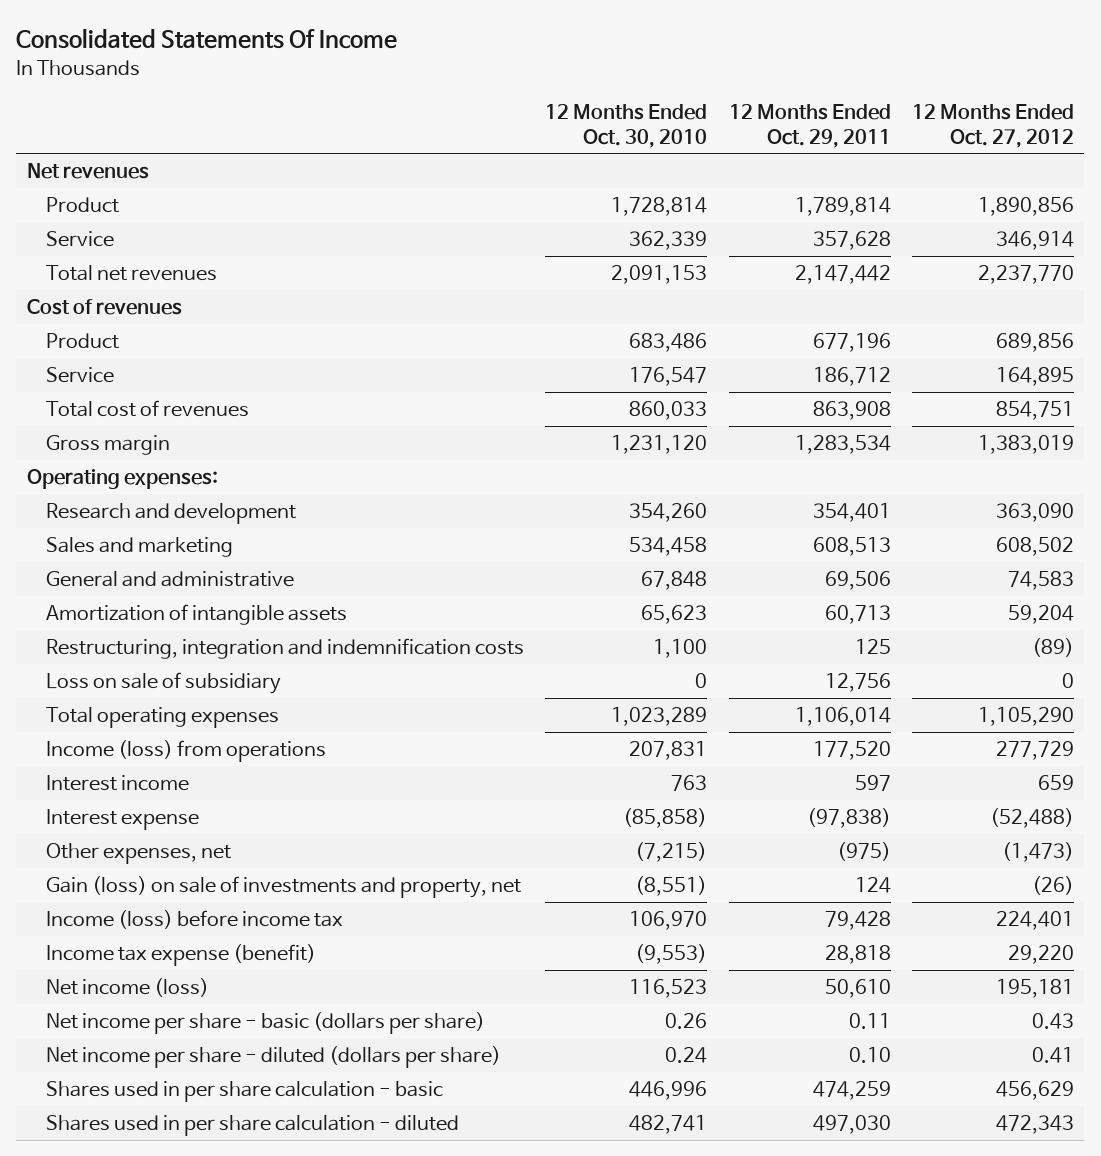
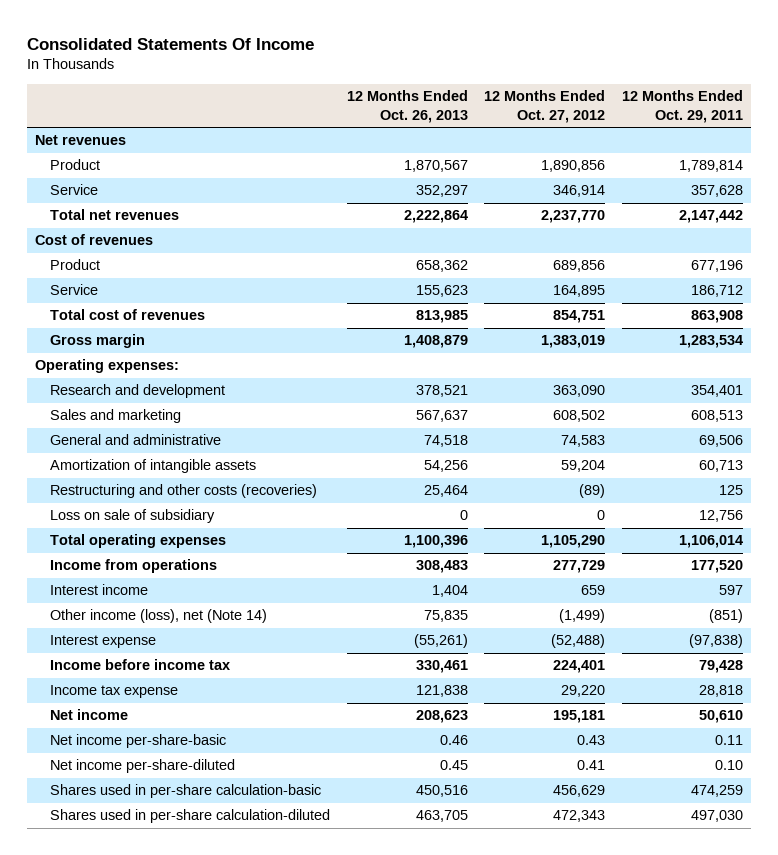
[545,104,708,148] 12 Months Ended Oct. 30, 2010 -> none
none -> [346,90,468,124] 12 Months Ended Oct. 26, 2013
[46,638,525,660] Restructuring, integration and indemnification costs -> [50,484,318,499] Restructuring and other costs (recoveries)
[46,740,327,763] Income (loss) from operations -> [50,559,218,574] Income from operations
none -> [50,609,268,624] Other income (loss), net (Note 14)
[46,843,232,865] Other expenses, net -> none
[46,876,522,899] Gain (loss) on sale of investments and property, net -> none
[46,910,344,930] Income (loss) before income tax -> [50,659,231,671] Income before income tax
[46,944,317,967] Income tax expense (benefit) -> [50,685,179,699] Income tax expense
[46,978,210,998] Net income (loss) -> [50,709,129,721] Net income
[46,1012,486,1035] Net income per share - basic (dollars per share) -> [50,734,227,749] Net income per-share-basic
[46,1046,502,1069] Net income per share - diluted (dollars per share) -> [50,759,236,774] Net income per-share-diluted
[46,1081,444,1103] Shares used in per share calculation - basic -> [50,784,322,799] Shares used in per-share calculation-basic
[46,1115,460,1137] Shares used in per share calculation - diluted -> [50,809,331,824] Shares used in per-share calculation-diluted

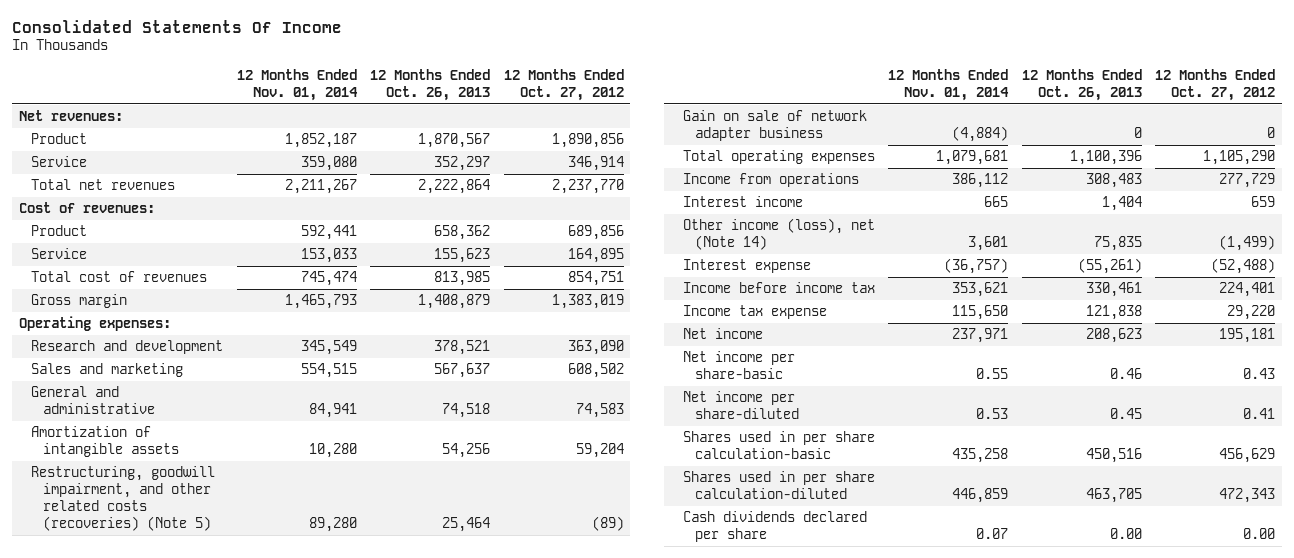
[621,90,743,124] 12 Months Ended Oct. 29, 2011 -> none
none -> [236,68,358,101] 12 Months Ended Nov. 01, 2014
[35,135,127,146] Net revenues -> [18,110,123,122] Net revenues:
[35,234,154,246] Cost of revenues -> [18,202,155,214] Cost of revenues:
[50,484,318,499] Restructuring and other costs (recoveries) -> [31,466,216,531] Restructuring, goodwill impairment, and other related costs (recoveries) (Note 5)
[50,509,216,524] Loss on sale of subsidiary -> [682,110,867,142] Gain on sale of network adapter business
[50,734,227,749] Net income per-share-basic -> [682,351,795,380] Net income per share-basic
[50,759,236,774] Net income per-share-diluted -> [682,391,800,420] Net income per share-diluted
[50,784,322,799] Shares used in per-share calculation-basic -> [682,431,875,460] Shares used in per share calculation-basic
[50,809,331,824] Shares used in per-share calculation-diluted -> [682,471,875,500] Shares used in per share calculation-diluted
none -> [682,511,867,543] Cash dividends declared per share

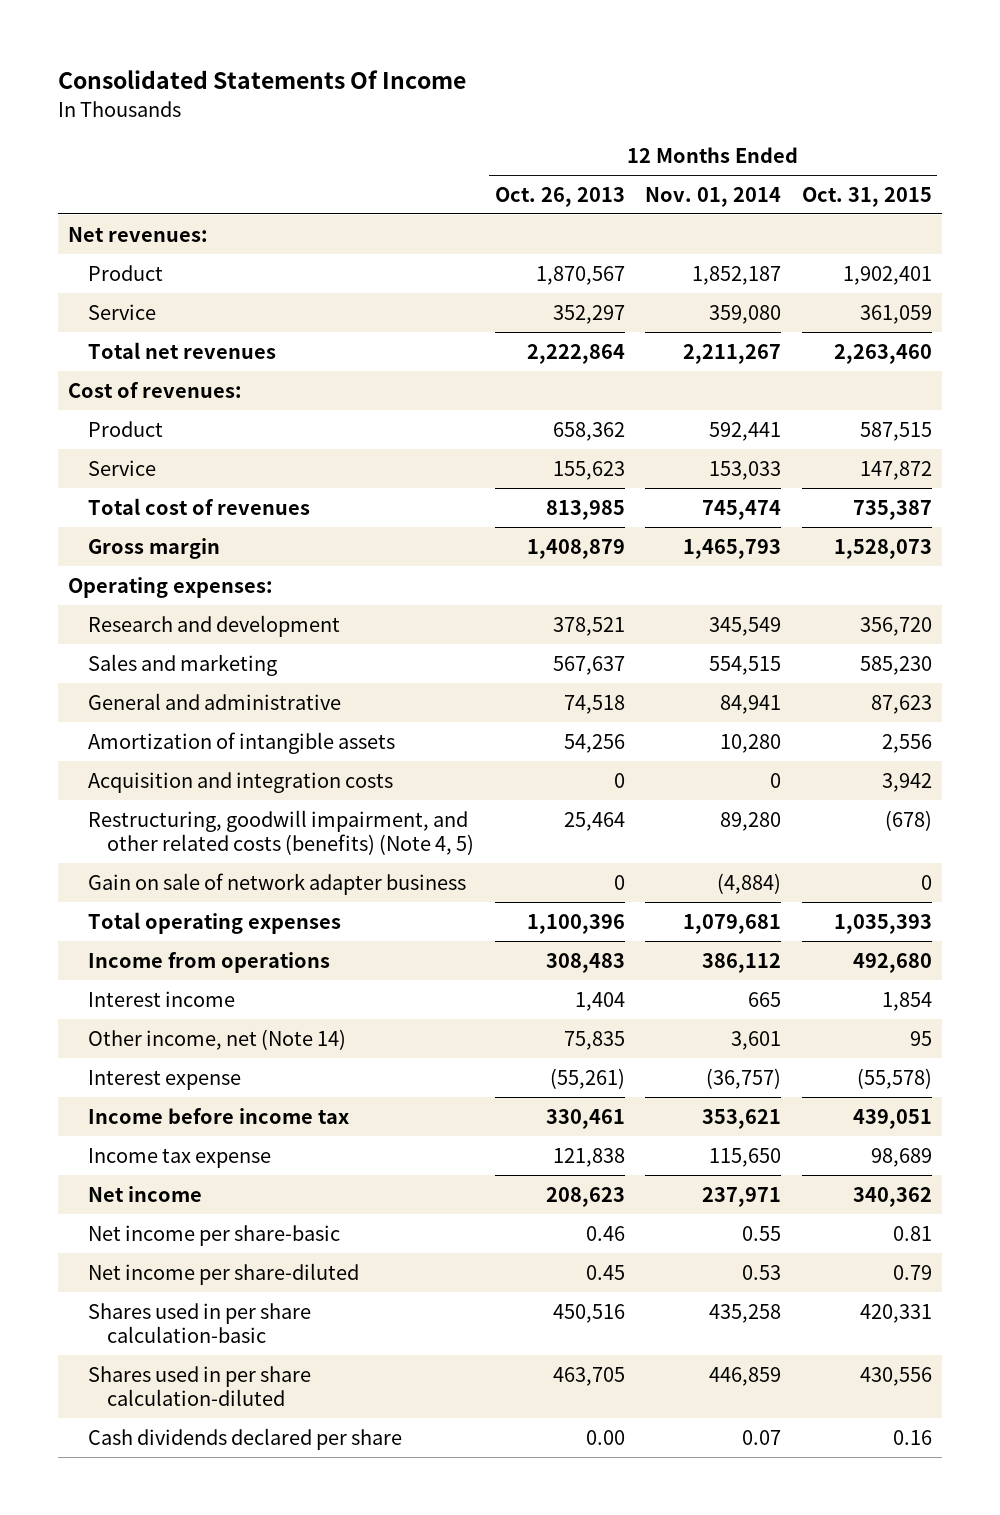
[503,68,624,101] 12 Months Ended Oct. 27, 2012 -> none
none -> [801,186,932,207] Oct. 31, 2015
none -> [87,771,393,793] Acquisition and integration costs
[31,466,216,531] Restructuring, goodwill impairment, and other related costs (recoveries) (Note 5) -> [87,809,475,855] Restructuring, goodwill impairment, and other related costs (benefits) (Note 4, 5)
[682,218,875,251] Other income (loss), net (Note 14) -> [87,1028,346,1050] Other income, net (Note 14)

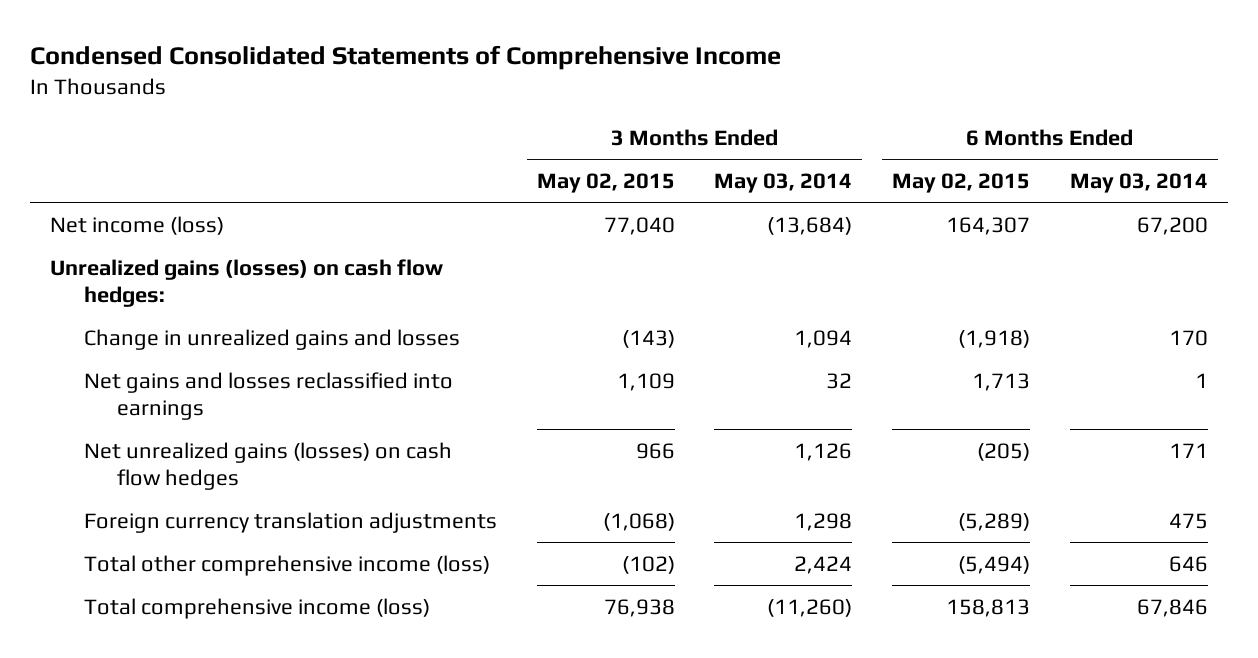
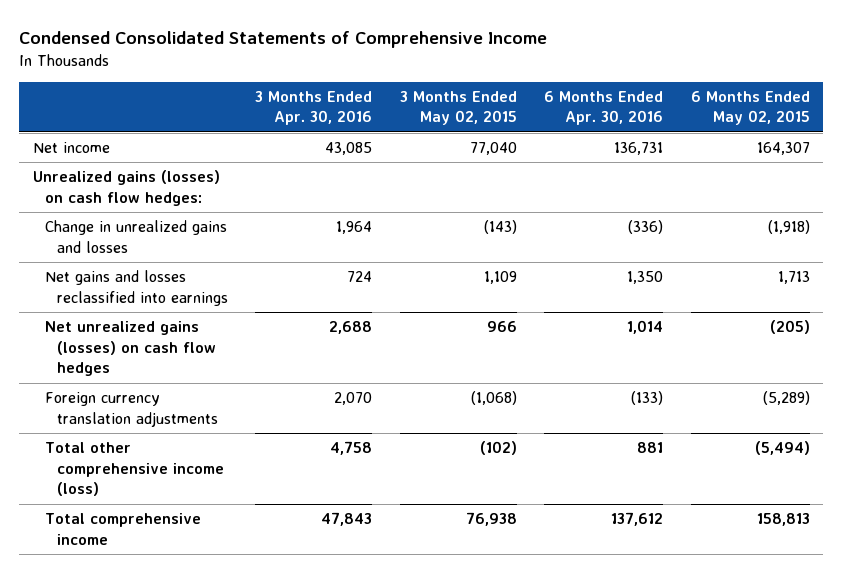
[714,172,853,193] May 03, 2014 -> none
[1070,172,1209,193] May 03, 2014 -> none
none -> [255,90,373,126] 3 Months Ended Apr. 30, 2016
none -> [544,90,664,126] 6 Months Ended Apr. 30, 2016
[50,215,225,235] Net income (loss) -> [32,142,110,154] Net income
[83,597,430,619] Total comprehensive income (loss) -> [44,513,201,545] Total comprehensive income

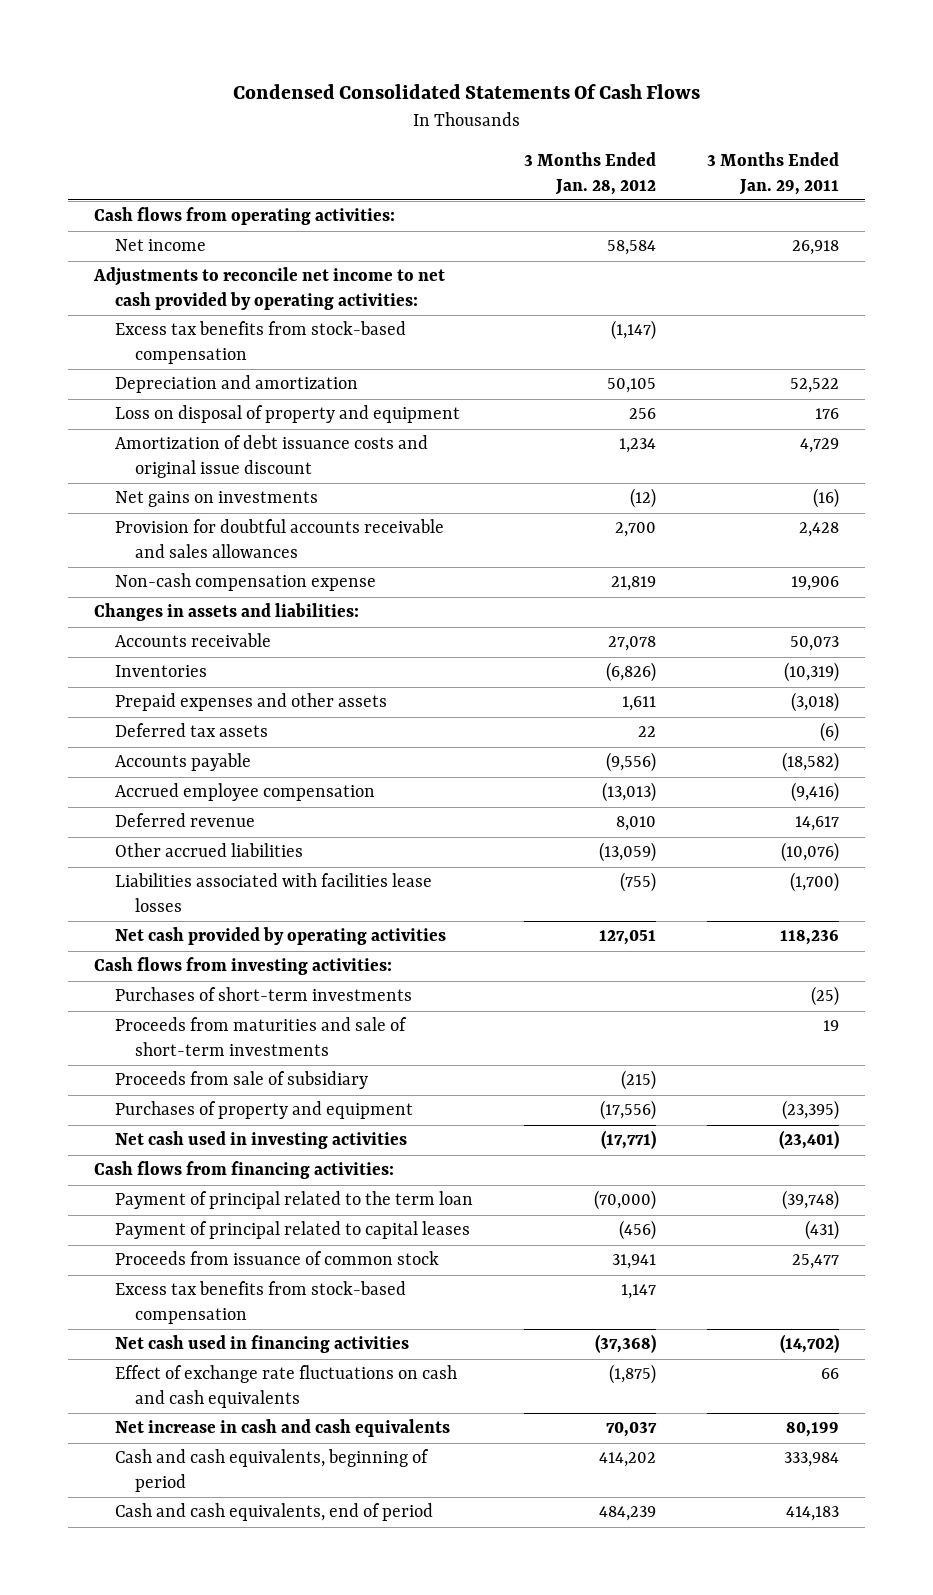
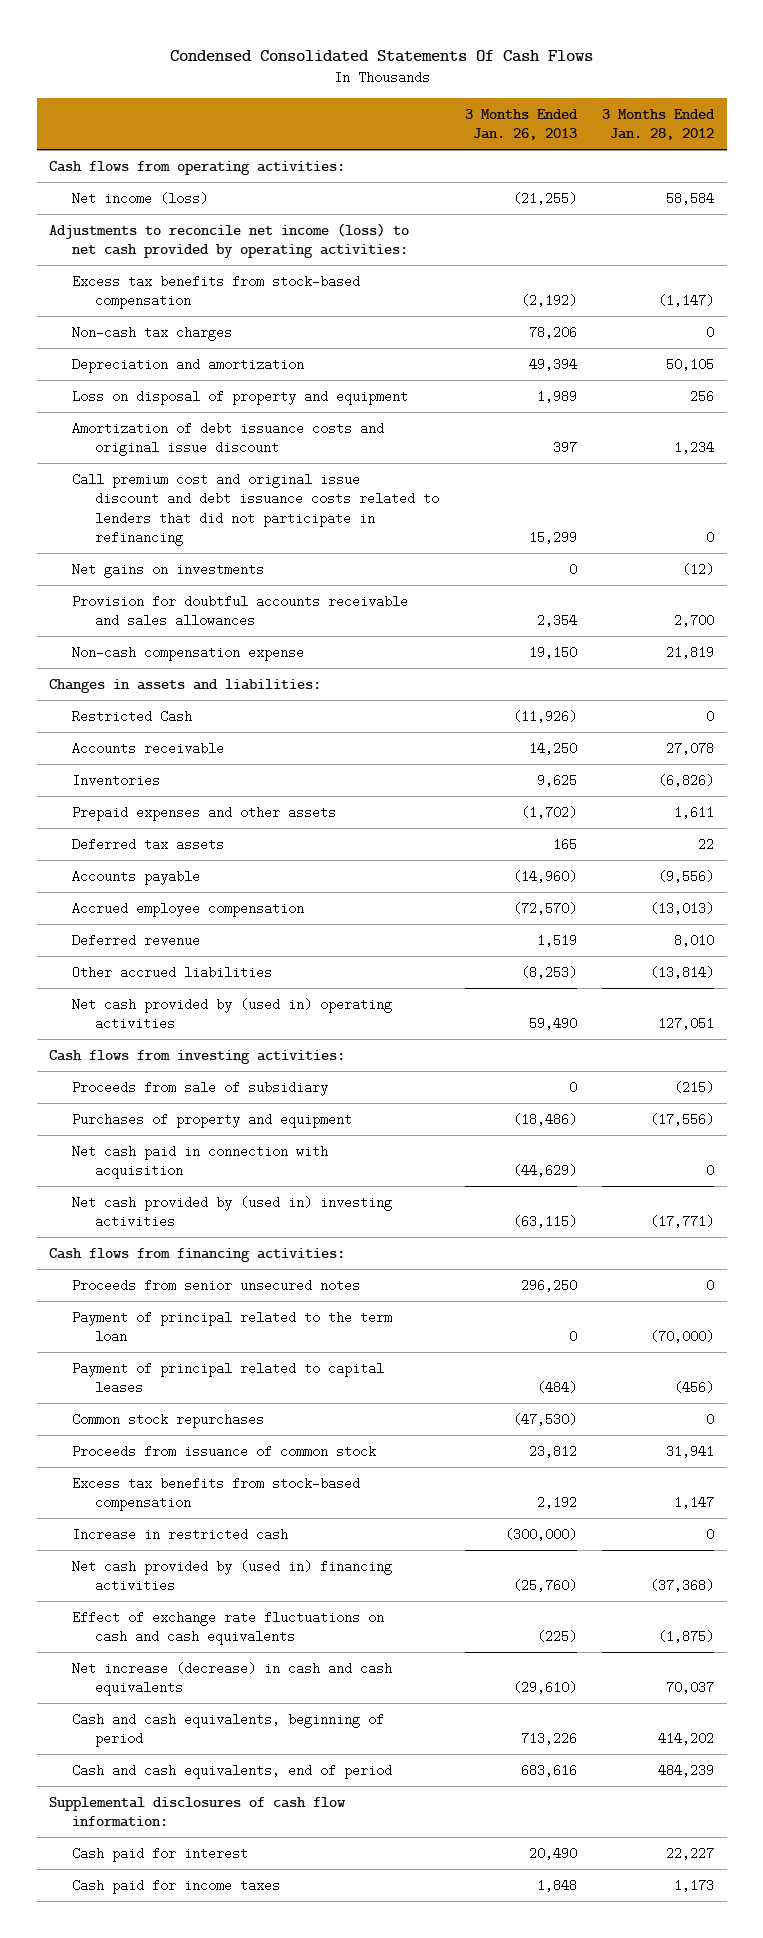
[707,152,840,195] 3 Months Ended Jan. 29, 2011 -> none
none -> [464,108,578,141] 3 Months Ended Jan. 26, 2013
[114,239,206,252] Net income -> [72,191,209,205] Net income (loss)
[92,267,445,310] Adjustments to reconcile net income to net cash provided by operating activities: -> [49,222,410,259] Adjustments to reconcile net income (loss) to net cash provided by operating activities:
none -> [72,325,233,341] Non-cash tax charges
none -> [72,472,440,547] Call premium cost and original issue discount and debt issuance costs related to lenders that did not participate in refinancing
none -> [72,709,193,723] Restricted Cash
[114,873,432,912] Liabilities associated with facilities lease losses -> none
[598,842,656,863] (13,059) -> [649,965,714,979] (13,814)
[114,927,446,946] Net cash provided by operating activities -> [72,997,393,1031] Net cash provided by (used in) operating activities
[114,987,412,1002] Purchases of short-term investments -> none
[114,1017,407,1056] Proceeds from maturities and sale of short-term investments -> none
none -> [72,1144,329,1180] Net cash paid in connection with acquisition
[114,1131,407,1150] Net cash used in investing activities -> [72,1195,393,1229] Net cash provided by (used in) investing activities
none -> [72,1278,361,1292] Proceeds from senior unsecured notes
none -> [72,1412,265,1428] Common stock repurchases
none -> [72,1527,289,1541] Increase in restricted cash
[114,1335,409,1354] Net cash used in financing activities -> [72,1559,393,1593] Net cash provided by (used in) financing activities
[114,1419,450,1438] Net increase in cash and cash equivalents -> [72,1661,393,1697] Net increase (decrease) in cash and cash equivalents
none -> [49,1796,347,1828] Supplemental disclosures of cash flow information:
none -> [72,1846,249,1862] Cash paid for interest
none -> [72,1878,281,1894] Cash paid for income taxes

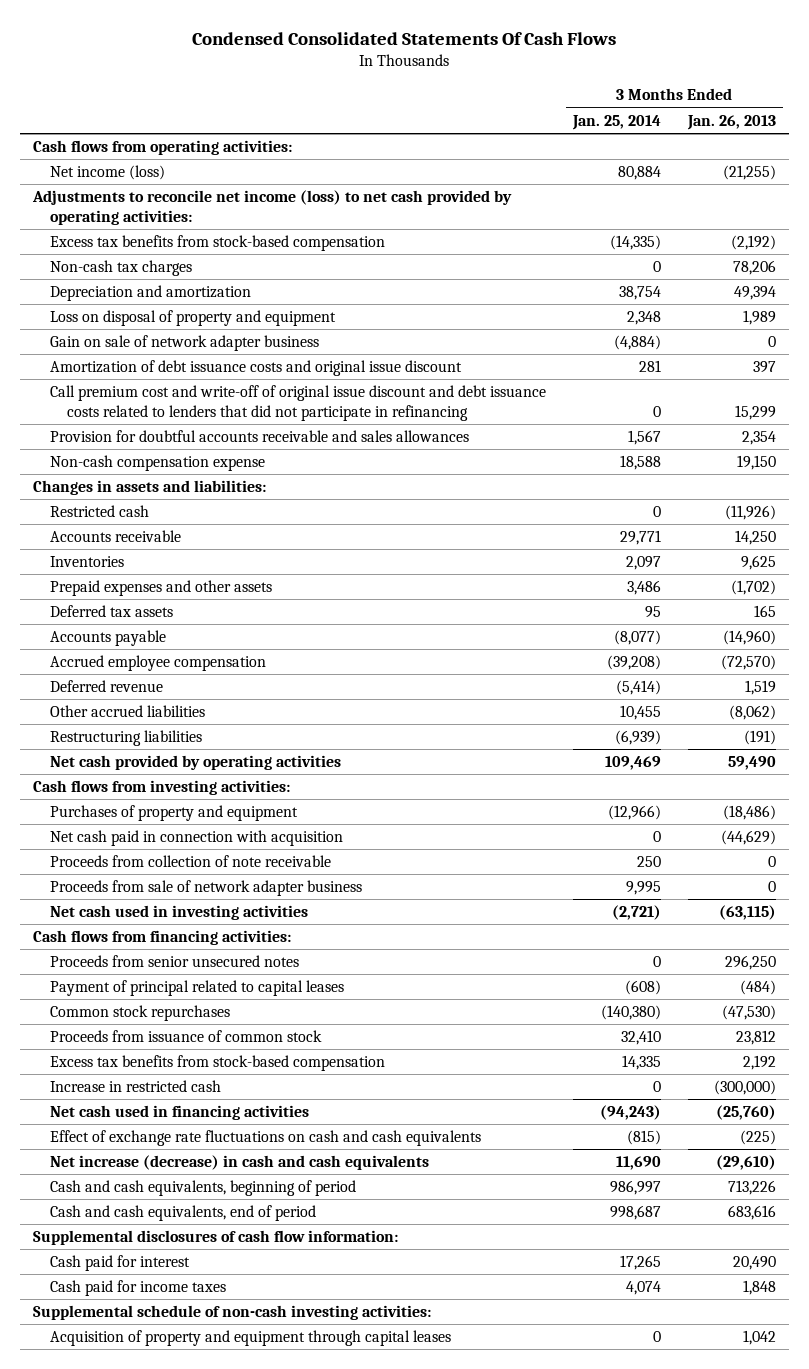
[601,108,715,141] 3 Months Ended Jan. 28, 2012 -> none
none -> [571,114,661,130] Jan. 25, 2014
none -> [50,335,320,352] Gain on sale of network adapter business
[72,562,265,578] Net gains on investments -> none
[72,472,440,547] Call premium cost and original issue discount and debt issuance costs related to lenders that did not participate in refinancing -> [50,385,547,421] Call premium cost and write-off of original issue discount and debt issuance costs related to lenders that did not participate in refinancing
[72,709,193,723] Restricted Cash -> [50,505,150,518] Restricted cash
[520,965,577,979] (8,253) -> [728,705,776,721] (8,062)
none -> [50,730,203,747] Restructuring liabilities
[72,997,393,1031] Net cash provided by (used in) operating activities -> [50,755,342,771] Net cash provided by operating activities
[72,1080,329,1096] Proceeds from sale of subsidiary -> none
none -> [50,855,332,868] Proceeds from collection of note receivable
none -> [50,880,363,897] Proceeds from sale of network adapter business
[72,1195,393,1229] Net cash provided by (used in) investing activities -> [50,905,309,921] Net cash used in investing activities
[72,1310,393,1344] Payment of principal related to the term loan -> none
[72,1559,393,1593] Net cash provided by (used in) financing activities -> [50,1105,310,1121] Net cash used in financing activities
none -> [33,1305,432,1321] Supplemental schedule of non-cash investing activities:
none -> [50,1330,452,1347] Acquisition of property and equipment through capital leases

